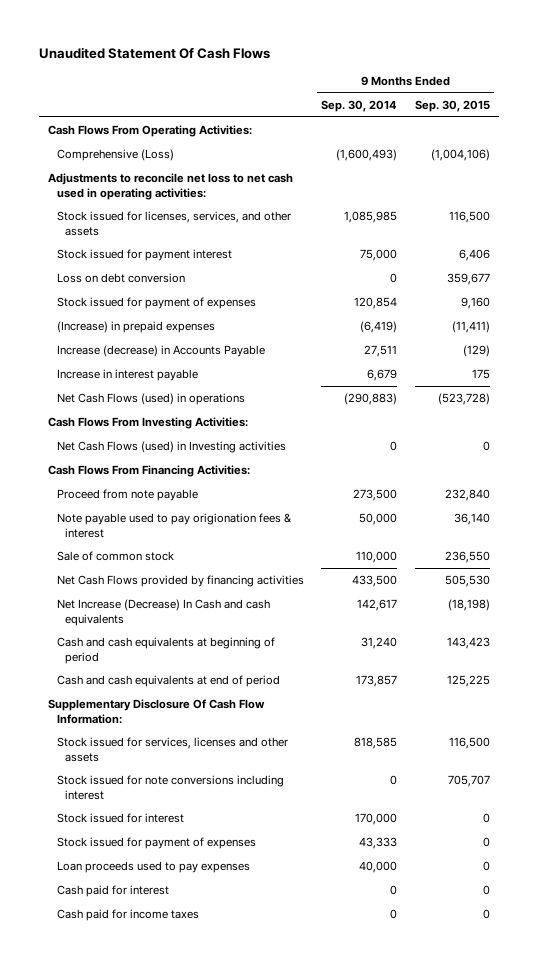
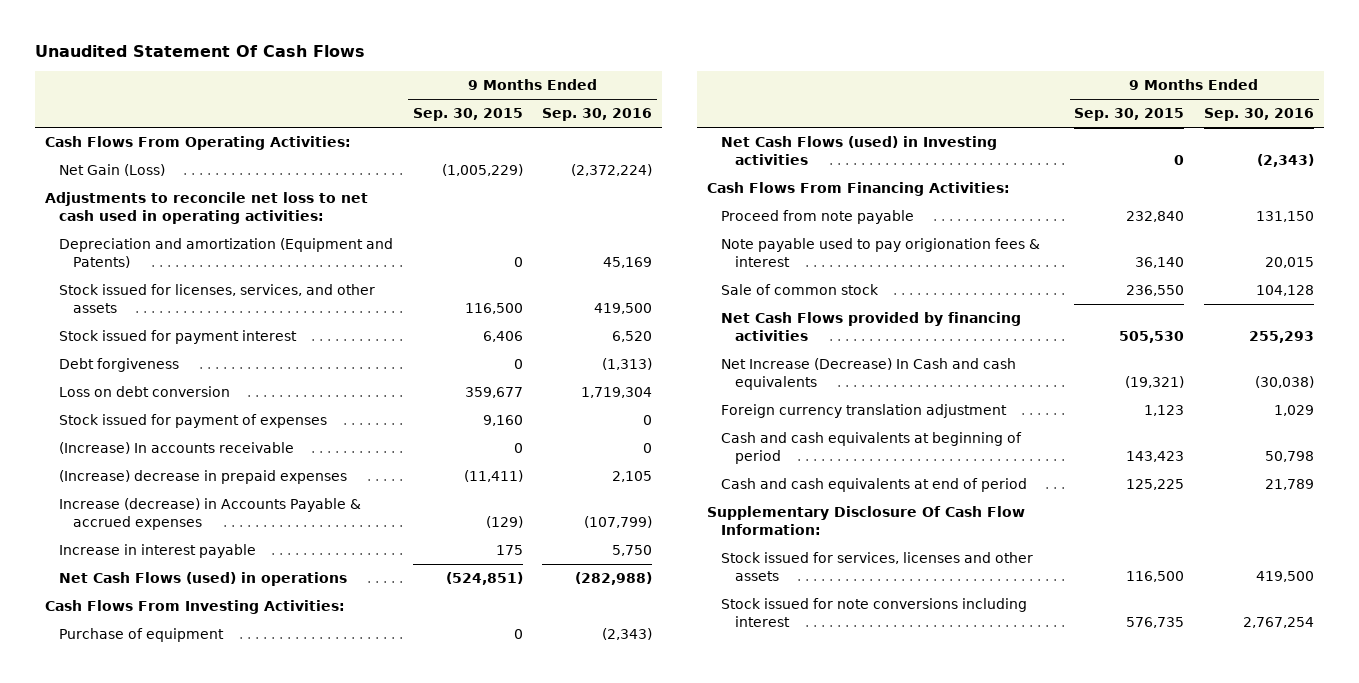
[321,99,398,112] Sep. 30, 2014 -> none
none -> [542,108,653,122] Sep. 30, 2016
[56,148,174,161] Comprehensive (Loss) -> none
none -> [59,164,166,177] Net Gain (Loss)
none -> [59,238,394,269] Depreciation and amortization (Equipment and Patents)
none -> [59,358,180,373] Debt forgiveness
none -> [59,442,295,455] (Increase) In accounts receivable
[56,320,215,333] (Increase) in prepaid expenses -> [59,470,348,485] (Increase) decrease in prepaid expenses
[56,344,265,357] Increase (decrease) in Accounts Payable -> [59,498,362,531] Increase (decrease) in Accounts Payable & accrued expenses
[438,392,491,405] (523,728) -> [445,572,523,586] (524,851)
none -> [59,628,225,643] Purchase of equipment
[448,598,491,611] (18,198) -> [1125,376,1185,389] (19,321)
none -> [720,404,1007,419] Foreign currency translation adjustment
[56,812,184,823] Stock issued for interest -> none
[56,836,256,849] Stock issued for payment of expenses -> none
[56,860,250,873] Loan proceeds used to pay expenses -> none
[56,884,169,897] Cash paid for interest -> none
[56,908,199,921] Cash paid for income taxes -> none
[448,774,491,787] 705,707 -> [1126,617,1185,629] 576,735

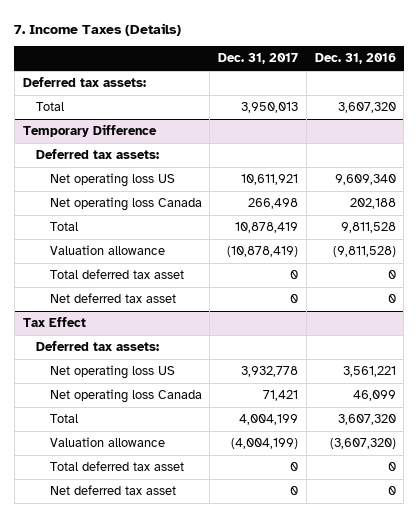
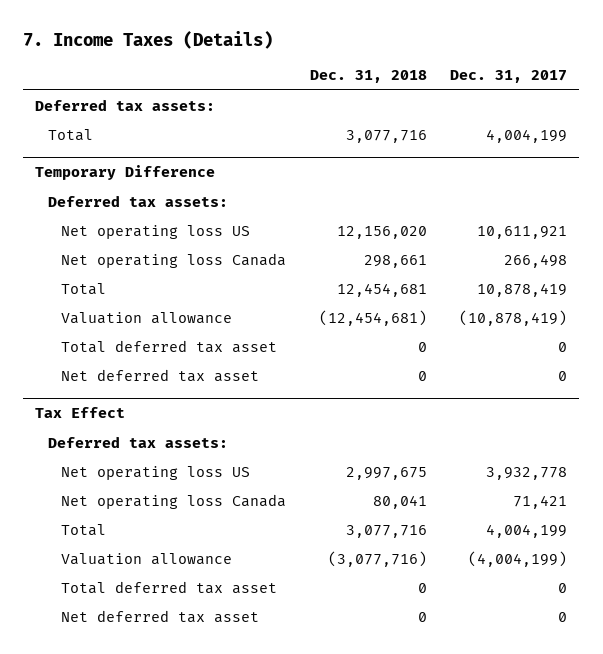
[314,53,396,65] Dec. 31, 2016 -> none
none -> [309,70,427,84] Dec. 31, 2018
[241,102,299,114] 3,950,013 -> [486,128,568,143] 4,004,199

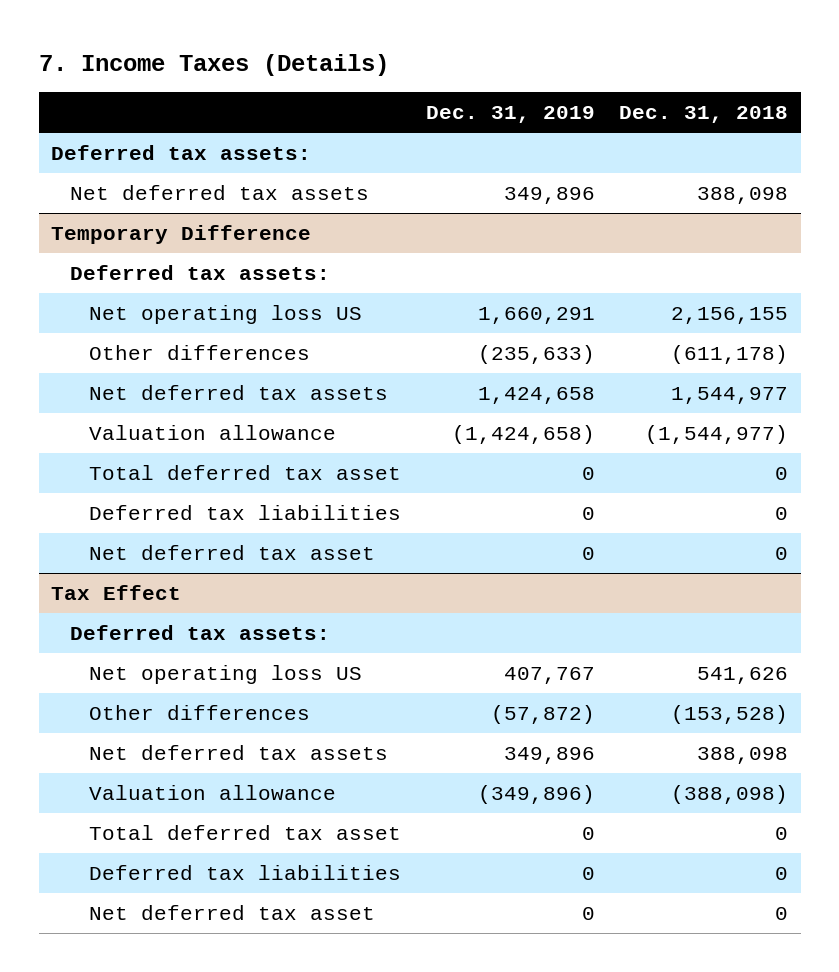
[450,70,568,84] Dec. 31, 2017 -> none
none -> [425,106,595,124] Dec. 31, 2019
[48,128,94,141] Total -> none
none -> [69,184,369,200] Net deferred tax assets
[60,252,286,268] Net operating loss Canada -> none
[60,282,106,295] Total -> none
[336,225,427,239] 12,156,020 -> [671,306,789,324] 2,156,155
none -> [88,344,310,360] Other differences
none -> [88,384,388,400] Net deferred tax assets
[318,309,427,326] (12,454,681) -> [645,424,789,444] (1,544,977)
none -> [88,504,401,520] Deferred tax liabilities
[60,493,286,509] Net operating loss Canada -> none
[60,523,106,536] Total -> none
[345,466,427,480] 2,997,675 -> [697,666,789,684] 541,626
none -> [88,704,310,720] Other differences
none -> [88,744,388,760] Net deferred tax assets
[327,550,427,567] (3,077,716) -> [671,784,789,804] (388,098)
none -> [88,864,401,880] Deferred tax liabilities

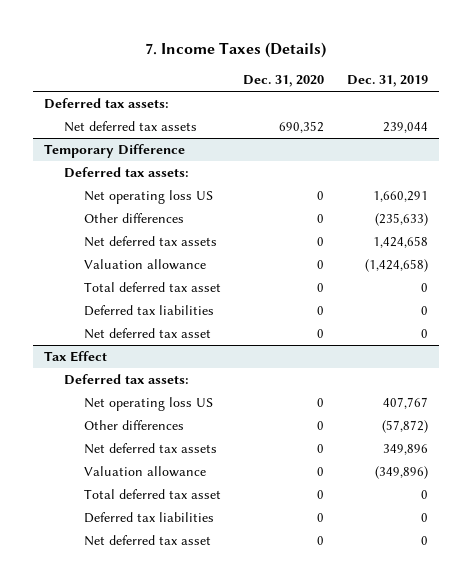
[619,106,789,124] Dec. 31, 2018 -> none
none -> [243,75,325,88] Dec. 31, 2020
[503,186,595,204] 349,896 -> [382,122,428,134] 239,044

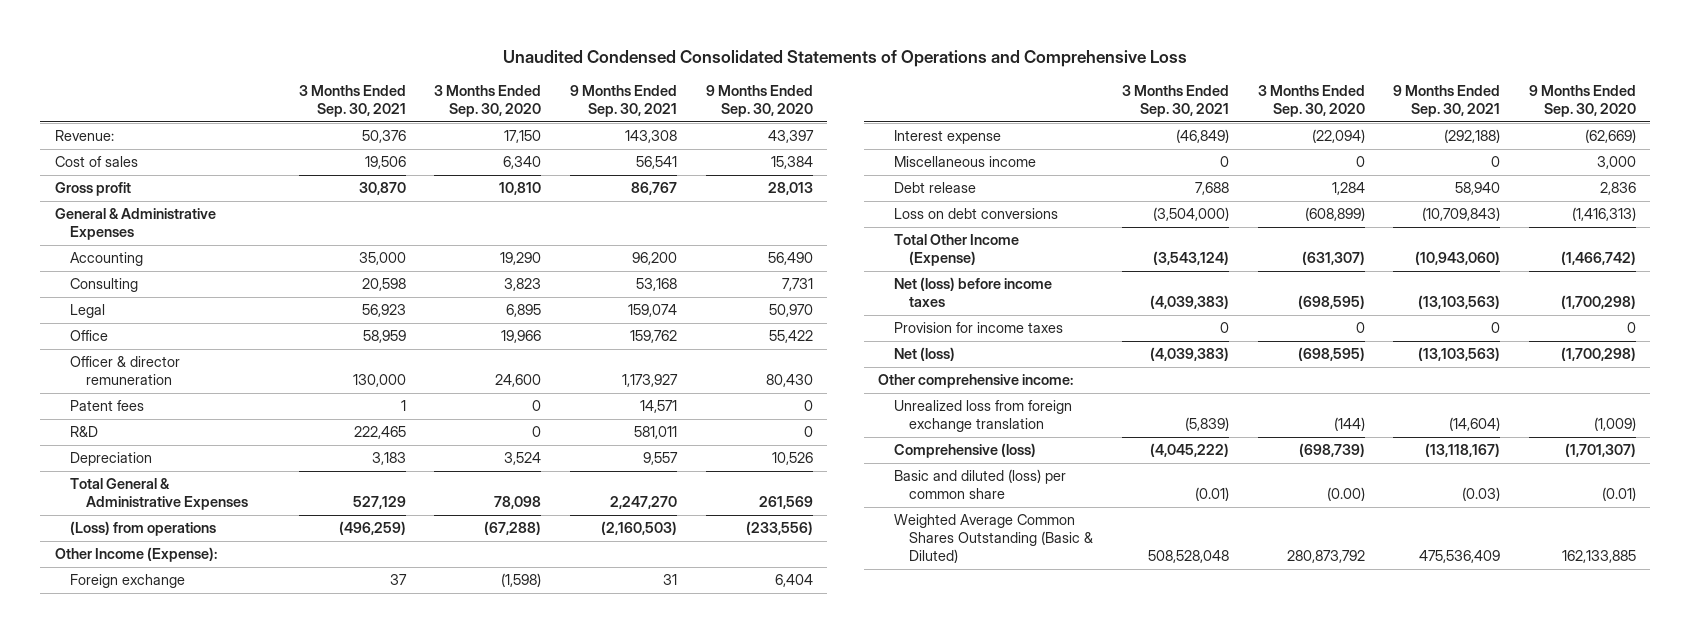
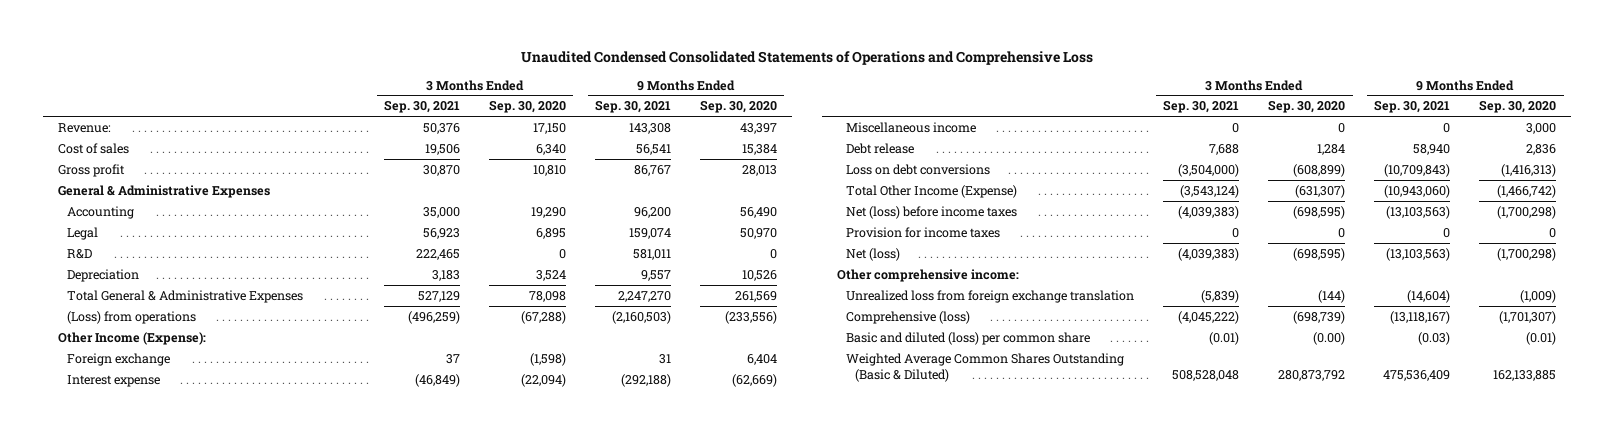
[70,278,139,293] Consulting -> none
[70,330,109,342] Office -> none
[70,356,181,386] Officer & director remuneration -> none
[70,400,145,412] Patent fees -> none

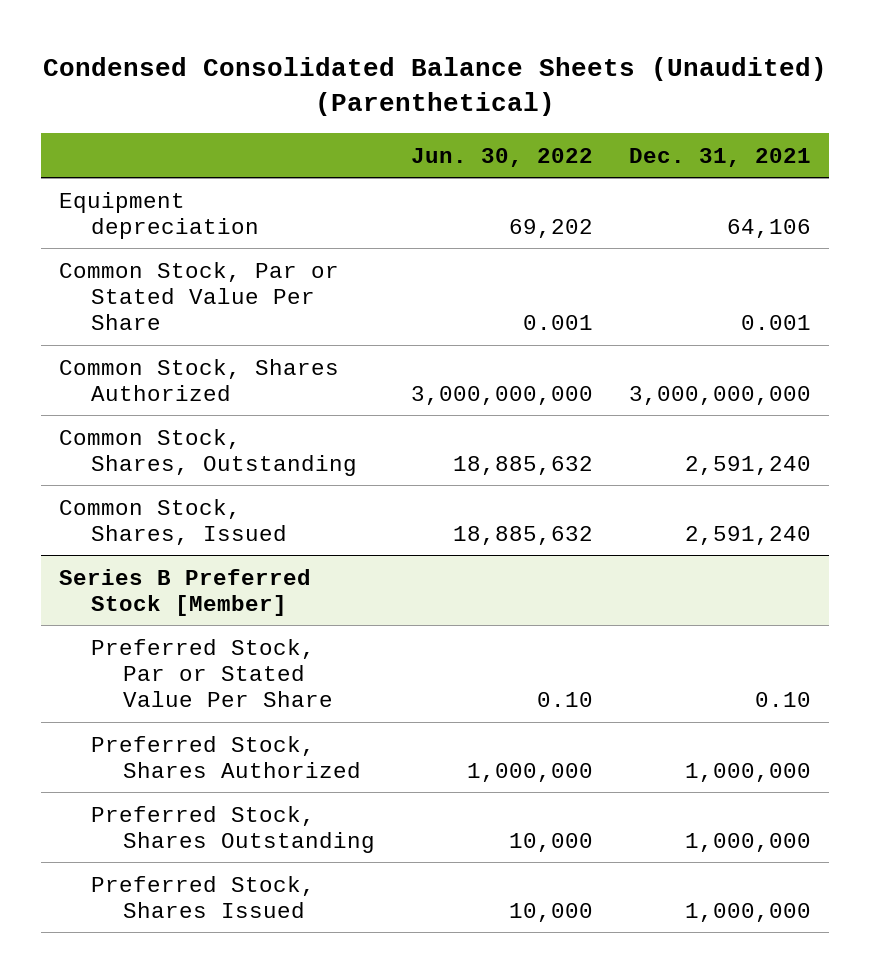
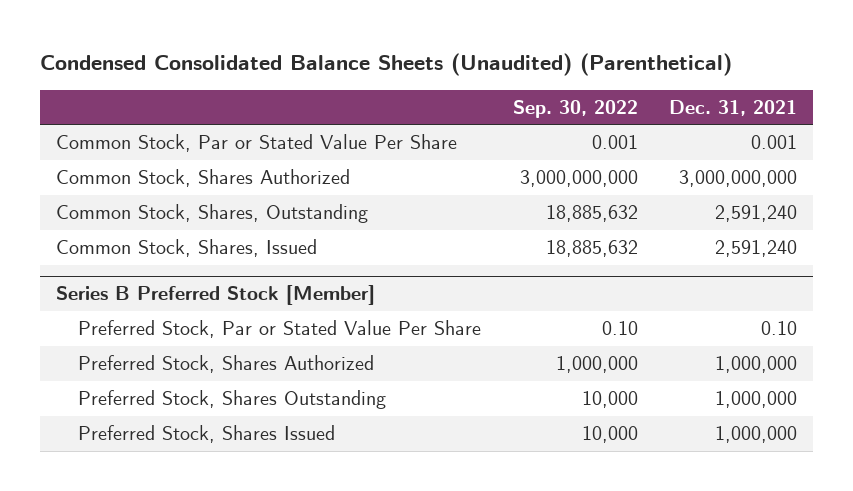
[410,147,593,167] Jun. 30, 2022 -> none
none -> [512,99,638,118] Sep. 30, 2022
[58,191,259,239] Equipment depreciation -> none

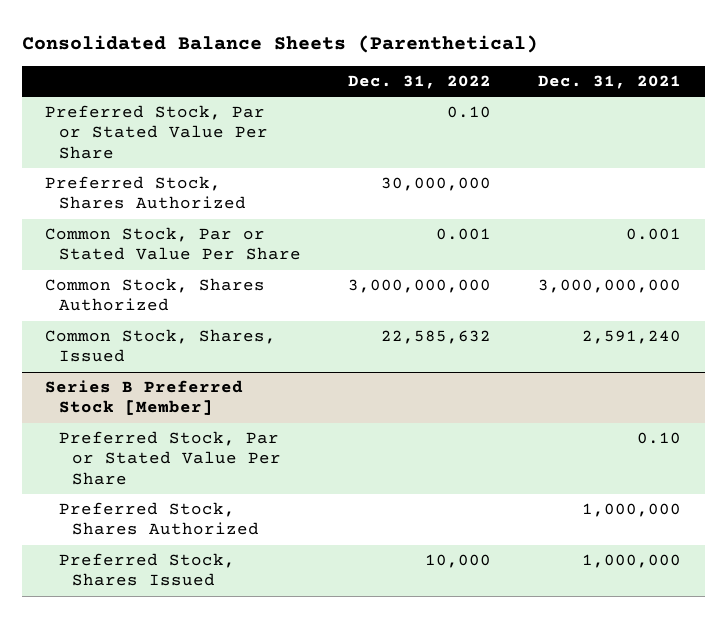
[40,53,733,77] Condensed Consolidated Balance Sheets (Unaudited) (Parenthetical) -> [21,34,538,53] Consolidated Balance Sheets (Parenthetical)
[512,99,638,118] Sep. 30, 2022 -> none
none -> [347,75,491,90] Dec. 31, 2022
none -> [45,105,268,159] Preferred Stock, Par or Stated Value Per Share
none -> [45,176,246,210] Preferred Stock, Shares Authorized
[56,204,369,224] Common Stock, Shares, Outstanding -> none
[78,390,387,410] Preferred Stock, Shares Outstanding -> none

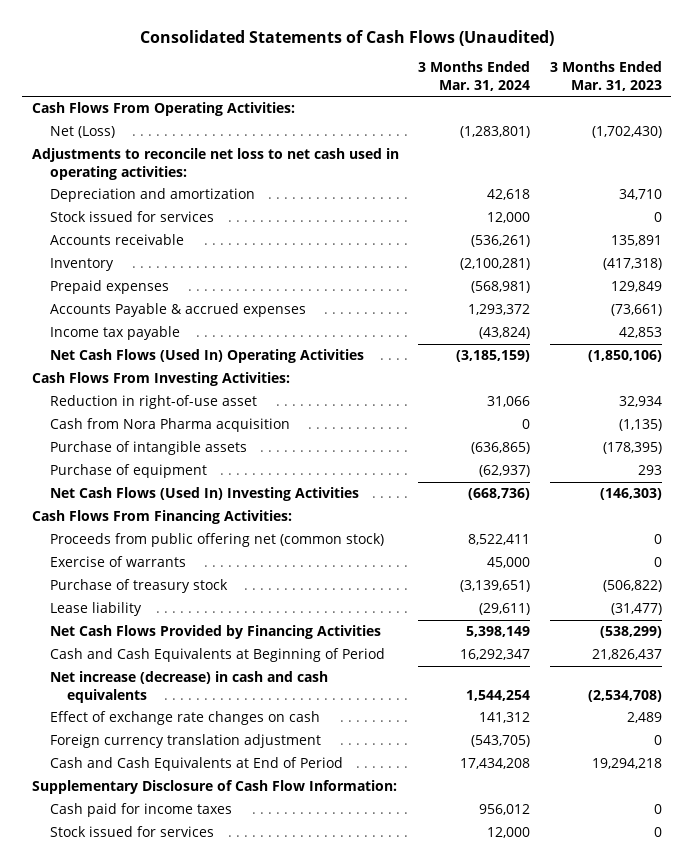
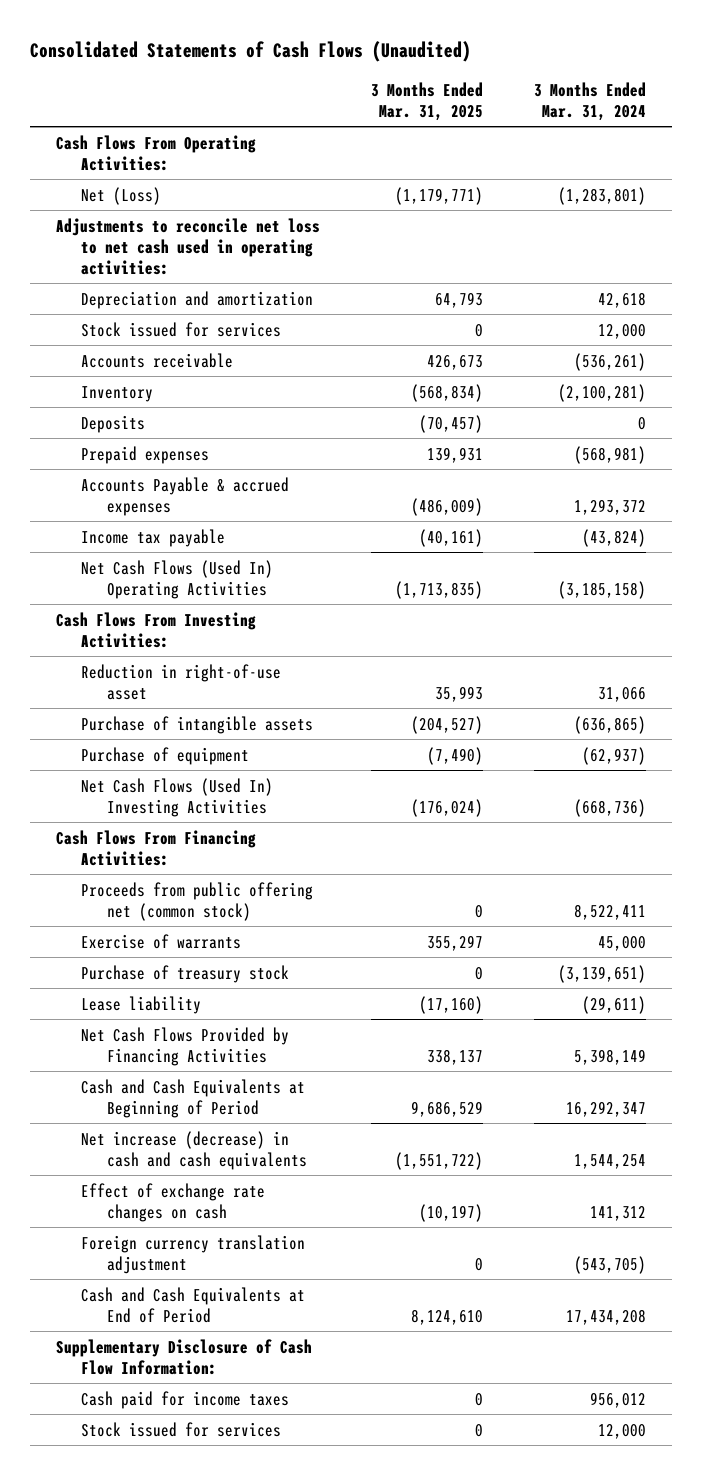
[549,61,662,91] 3 Months Ended Mar. 31, 2023 -> none
none -> [371,81,484,121] 3 Months Ended Mar. 31, 2025
none -> [81,414,146,433] Deposits
[456,350,531,363] (3,185,159) -> [558,580,647,599] (3,185,158)
[49,418,290,433] Cash from Nora Pharma acquisition -> none

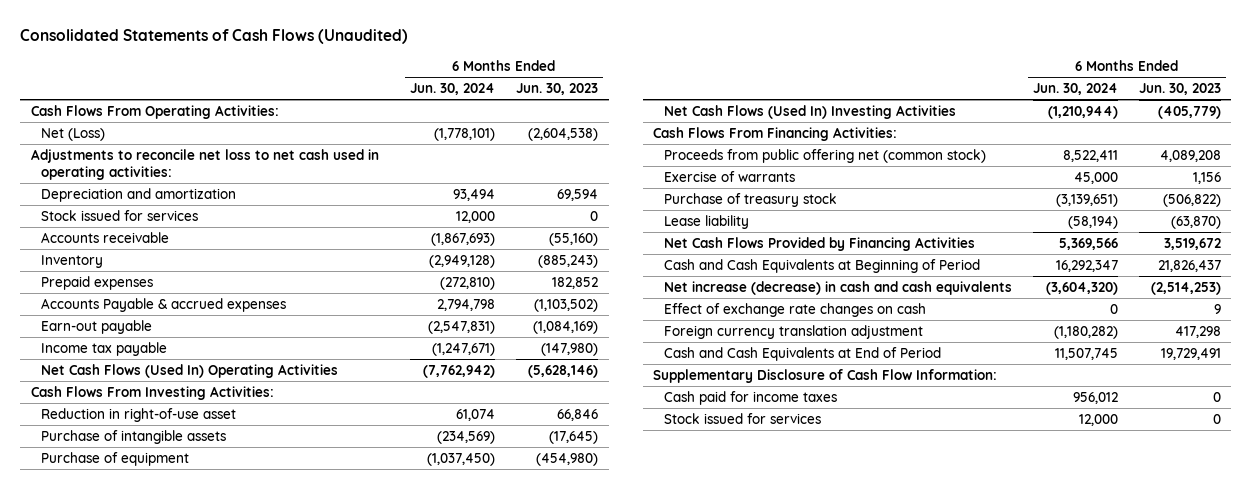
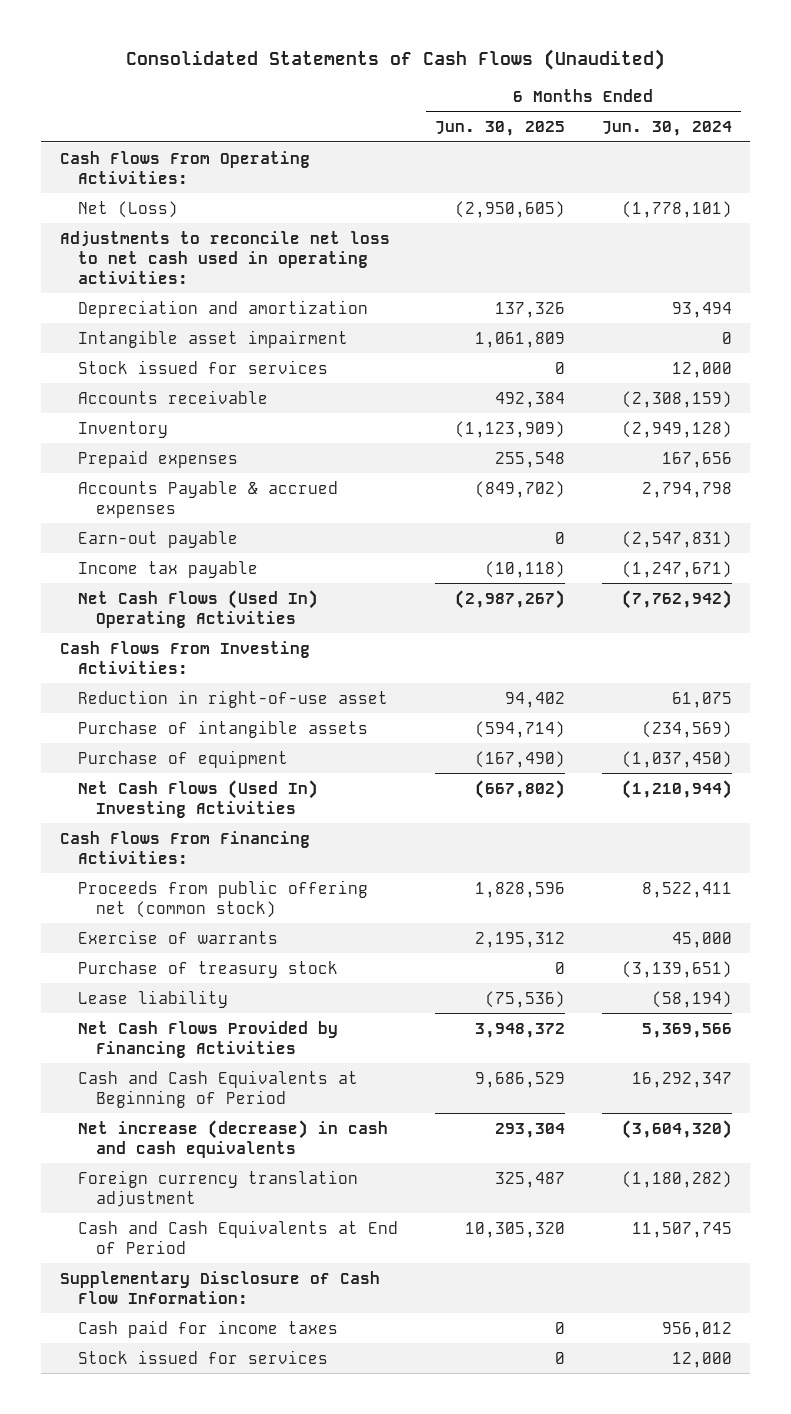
[516,83,599,96] Jun. 30, 2023 -> none
none -> [434,121,565,137] Jun. 30, 2025
none -> [77,329,348,348] Intangible asset impairment
[431,232,496,246] (1,867,693) -> [621,390,732,408] (2,308,159)
[440,276,496,290] (272,810) -> [661,451,732,468] 167,656
[456,408,496,421] 61,074 -> [671,691,732,708] 61,075
[663,302,926,317] Effect of exchange rate changes on cash -> none

